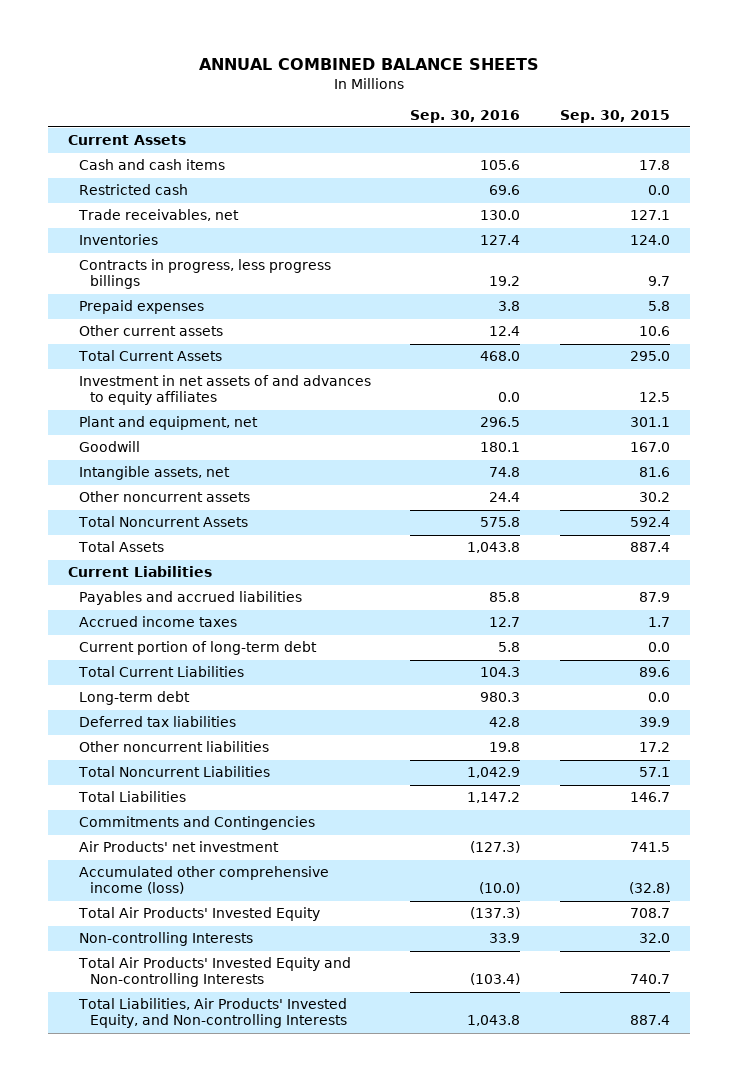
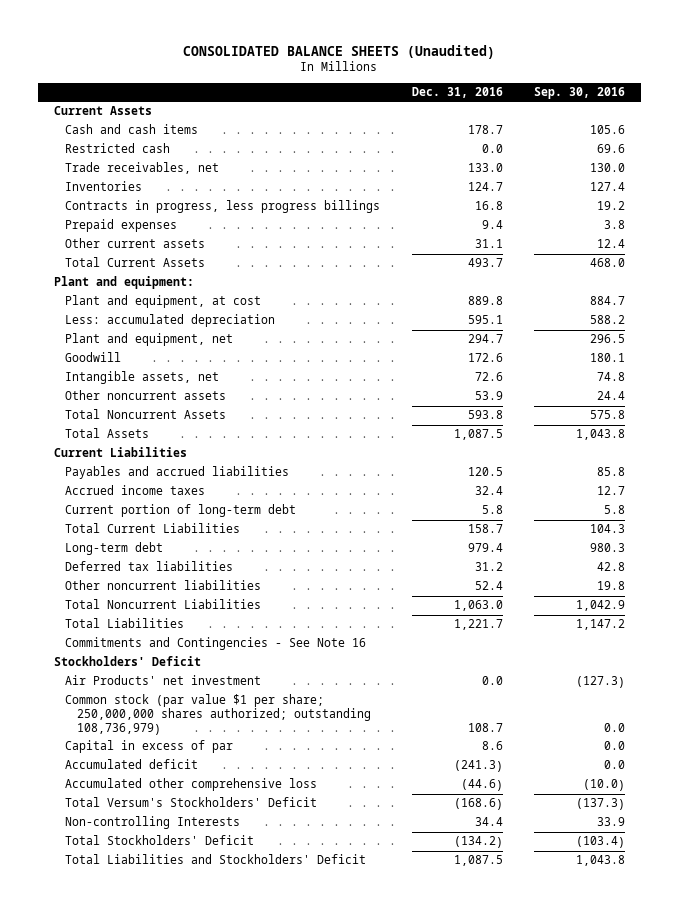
[198,57,539,70] ANNUAL COMBINED BALANCE SHEETS -> [183,44,496,59] CONSOLIDATED BALANCE SHEETS (Unaudited)
[559,109,670,123] Sep. 30, 2015 -> none
none -> [411,87,503,99] Dec. 31, 2016
[78,375,371,406] Investment in net assets of and advances to equity affiliates -> none
none -> [53,276,194,290] Plant and equipment:
none -> [65,295,262,309] Plant and equipment, at cost
none -> [65,314,276,328] Less: accumulated depreciation
[78,816,315,831] Commitments and Contingencies -> [65,637,367,651] Commitments and Contingencies - See Note 16
none -> [53,656,201,667] Stockholders' Deficit
none -> [65,694,371,735] Common stock (par value $1 per share; 250,000,000 shares authorized; outstanding 108,736,979)
none -> [65,740,234,754] Capital in excess of par
none -> [65,759,199,770] Accumulated deficit
[78,866,329,895] Accumulated other comprehensive income (loss) -> [65,778,318,792] Accumulated other comprehensive loss
[77,907,320,922] Total Air Products' Invested Equity -> [65,797,318,808] Total Versum's Stockholders' Deficit
[77,957,351,988] Total Air Products' Invested Equity and Non-controlling Interests -> [65,835,255,846] Total Stockholders' Deficit
[77,998,347,1029] Total Liabilities, Air Products' Invested Equity, and Non-controlling Interests -> [65,854,367,865] Total Liabilities and Stockholders' Deficit

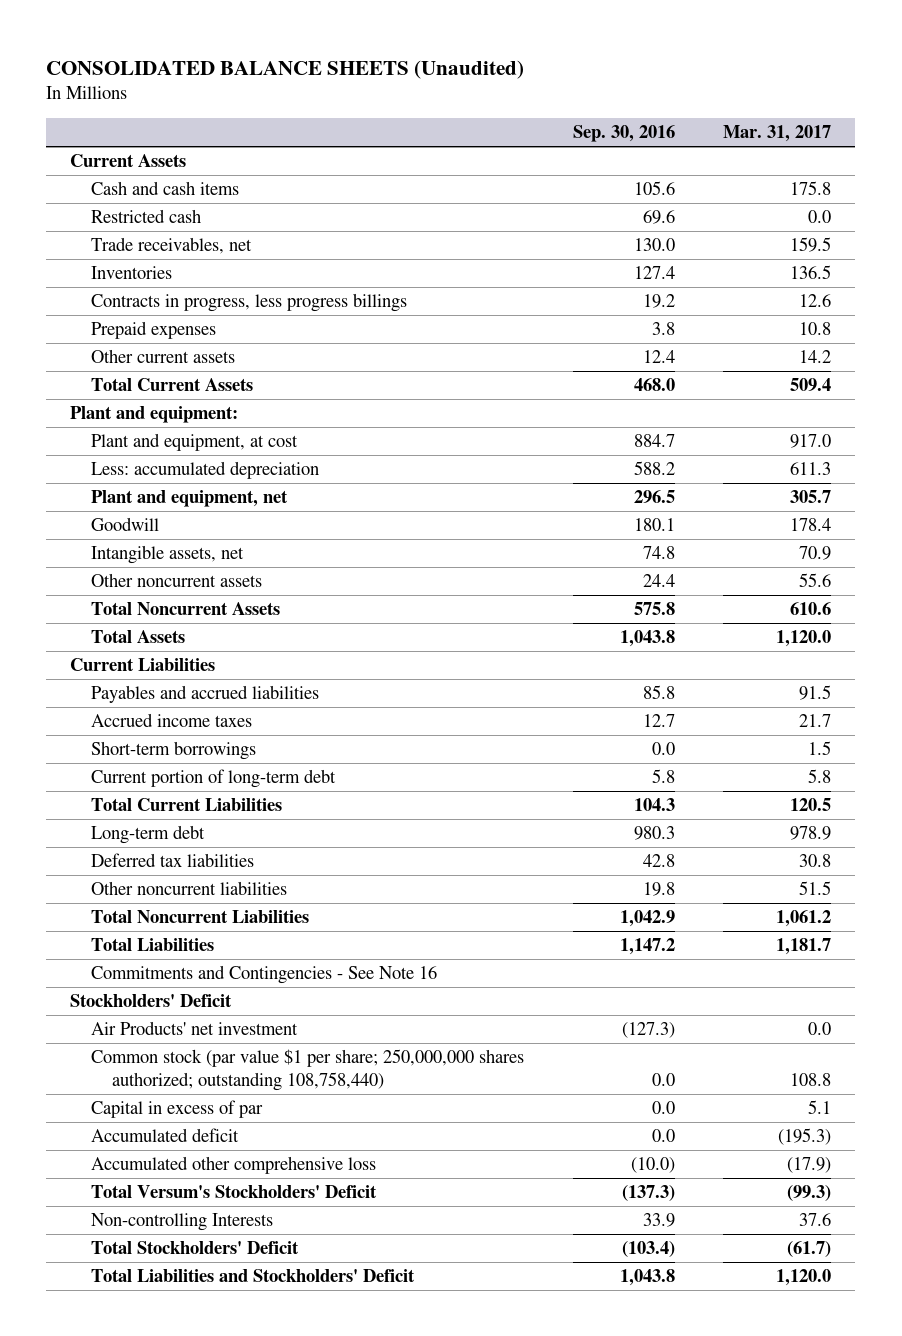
[411,87,503,99] Dec. 31, 2016 -> none
none -> [723,125,832,143] Mar. 31, 2017
none -> [91,741,257,761] Short-term borrowings
[65,694,371,735] Common stock (par value $1 per share; 250,000,000 shares authorized; outstanding 108,736,979) -> [91,1049,525,1091] Common stock (par value $1 per share; 250,000,000 shares authorized; outstanding 108,758,440)

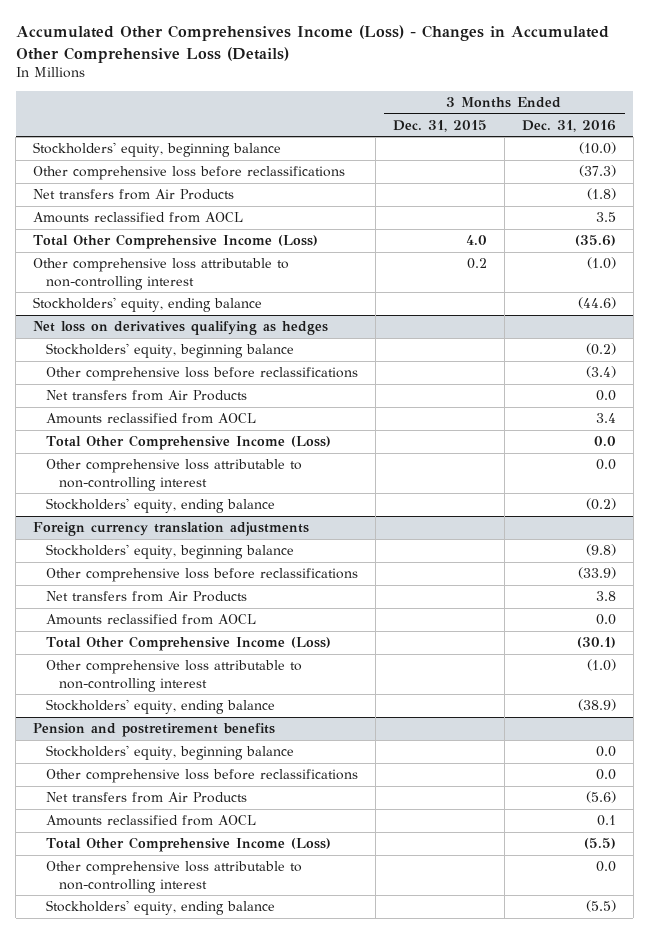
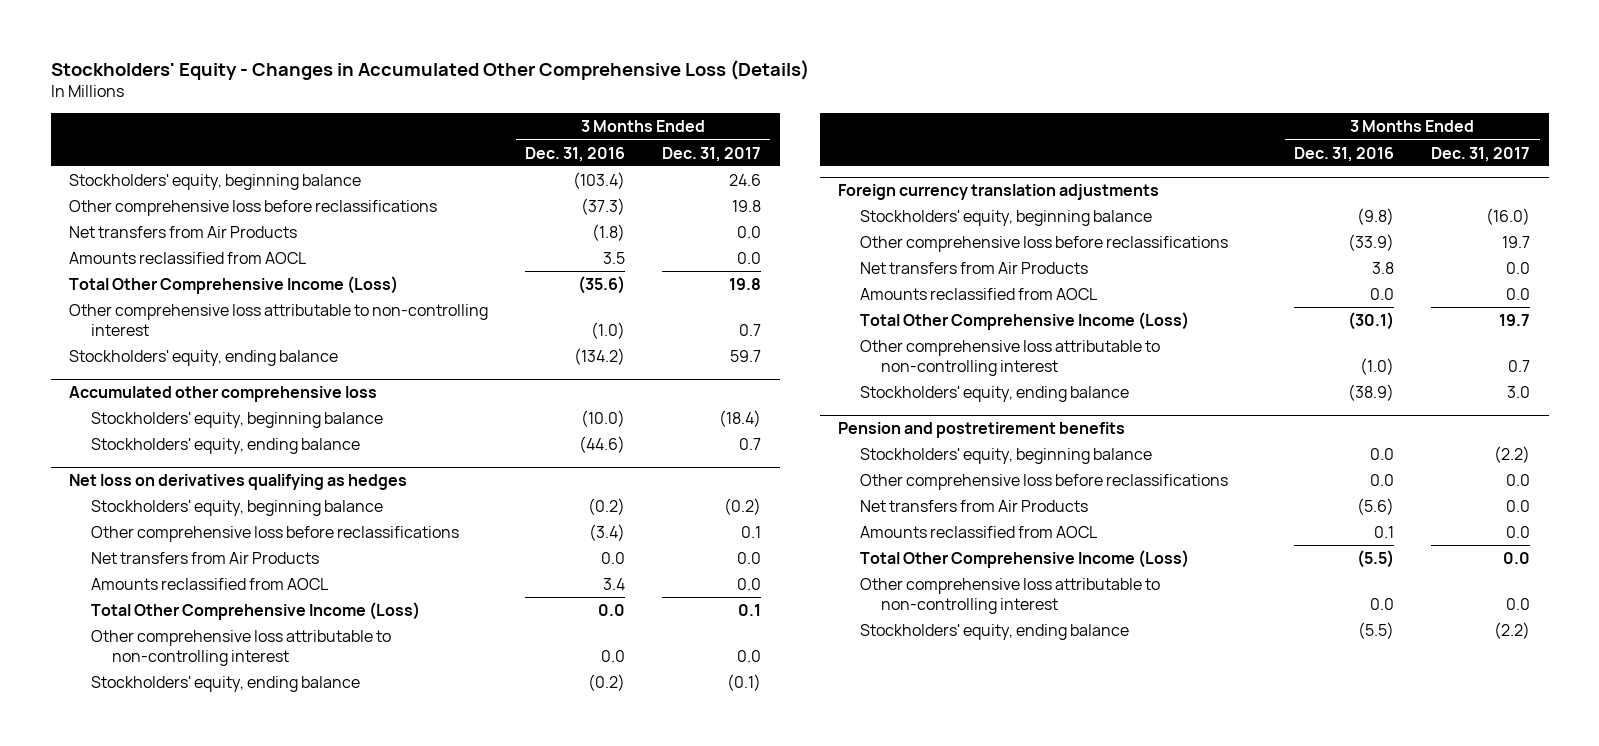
[15,25,609,63] Accumulated Other Comprehensives Income (Loss) - Changes in Accumulated Other Comprehensive Loss (Details) -> [50,59,809,80] Stockholders' Equity - Changes in Accumulated Other Comprehensive Loss (Details)
[392,119,487,132] Dec. 31, 2015 -> none
none -> [662,146,762,162] Dec. 31, 2017
[578,142,616,155] (10.0) -> [573,172,626,190] (103.4)
none -> [69,350,339,367] Stockholders' equity, ending balance
none -> [69,386,378,403] Accumulated other comprehensive loss
none -> [90,412,383,429] Stockholders' equity, beginning balance

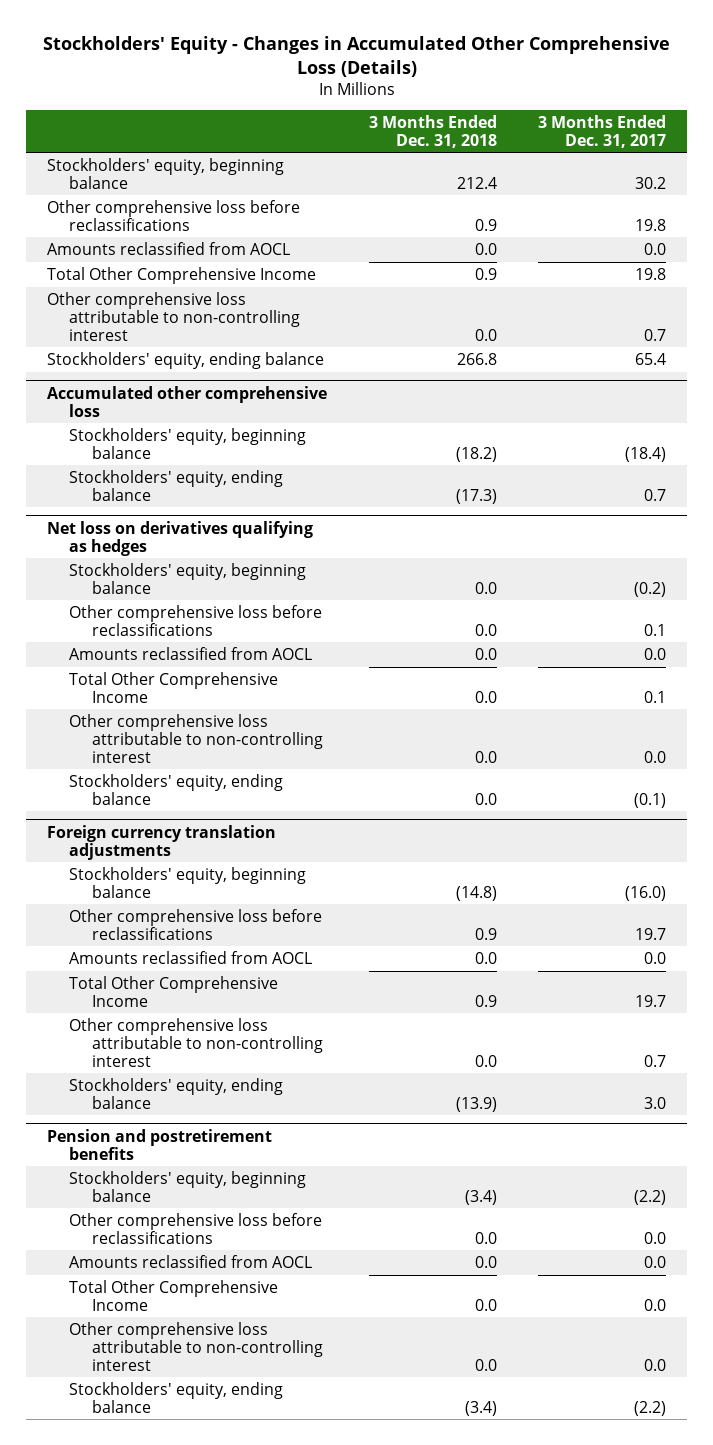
[525,146,626,162] Dec. 31, 2016 -> none
none -> [368,114,497,148] 3 Months Ended Dec. 31, 2018
[729,174,762,187] 24.6 -> [635,176,667,189] 30.2
[69,226,298,239] Net transfers from Air Products -> none
[69,276,399,295] Total Other Comprehensive Income (Loss) -> [46,266,316,284] Total Other Comprehensive Income
[730,350,762,363] 59.7 -> [635,352,667,365] 65.4
[90,552,319,565] Net transfers from Air Products -> none
[90,602,420,621] Total Other Comprehensive Income (Loss) -> [69,671,279,703] Total Other Comprehensive Income
[859,262,1088,275] Net transfers from Air Products -> none
[859,312,1189,331] Total Other Comprehensive Income (Loss) -> [69,975,279,1007] Total Other Comprehensive Income
[859,500,1088,513] Net transfers from Air Products -> none
[859,550,1189,569] Total Other Comprehensive Income (Loss) -> [69,1279,279,1311] Total Other Comprehensive Income

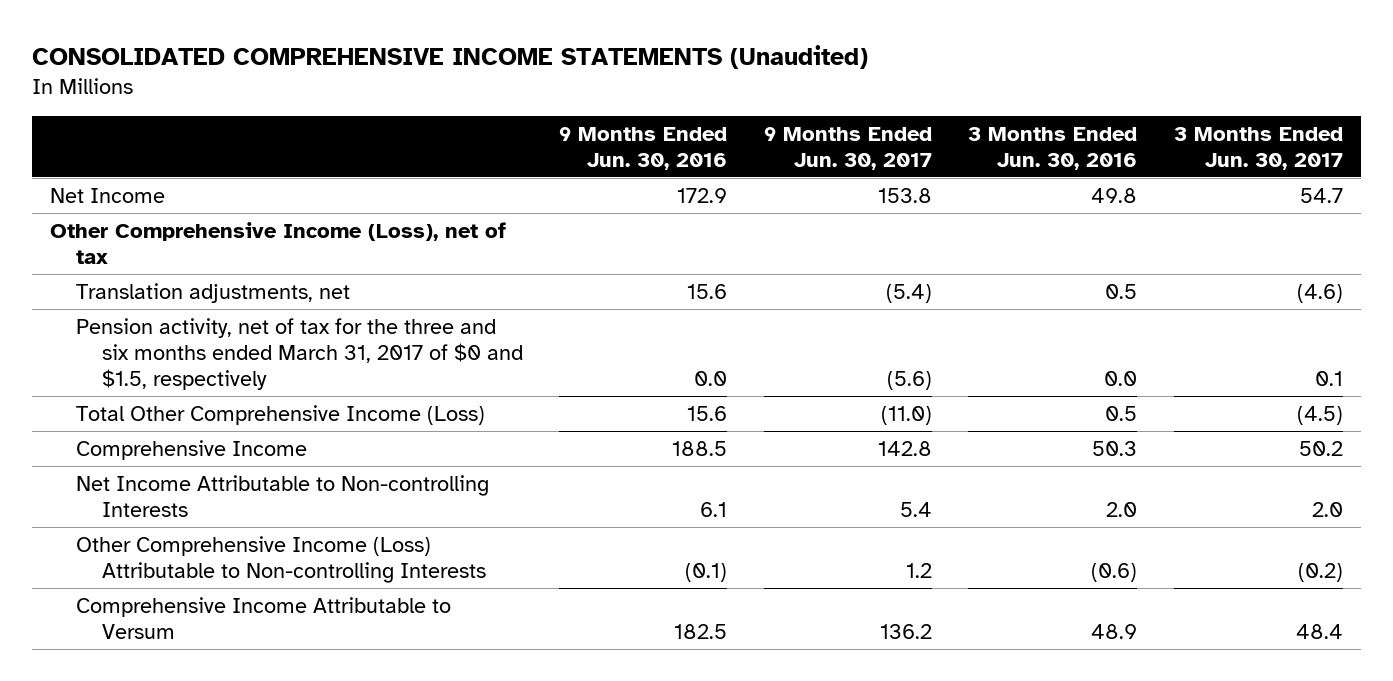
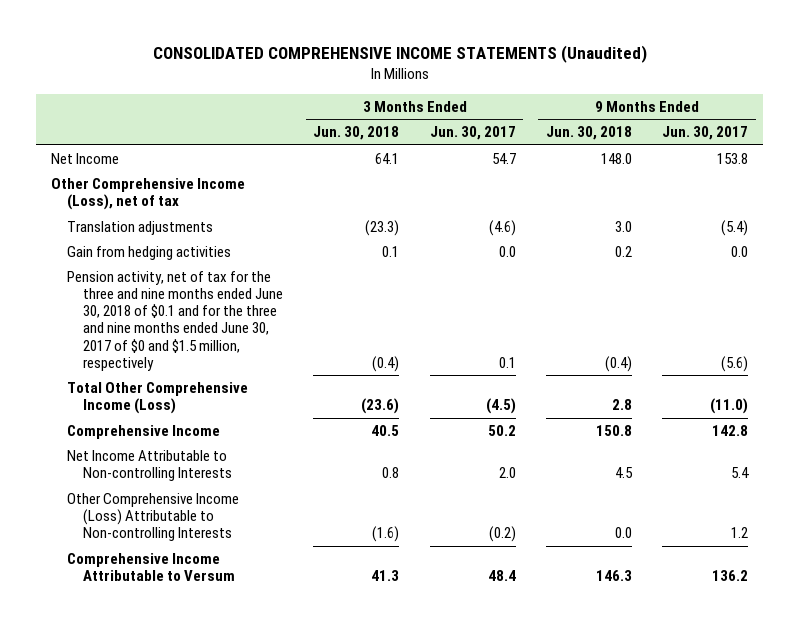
[559,126,728,170] 9 Months Ended Jun. 30, 2016 -> none
[968,126,1138,170] 3 Months Ended Jun. 30, 2016 -> none
none -> [313,126,400,141] Jun. 30, 2018
none -> [545,126,632,141] Jun. 30, 2018
[76,282,351,303] Translation adjustments, net -> [67,220,214,235] Translation adjustments
none -> [67,245,232,260] Gain from hedging activities
[76,317,523,390] Pension activity, net of tax for the three and six months ended March 31, 2017 of $0 and $1.5, respectively -> [67,270,284,371] Pension activity, net of tax for the three and nine months ended June 30, 2018 of $0.1 and for the three and nine months ended June 30, 2017 of $0 and $1.5 million, respectively

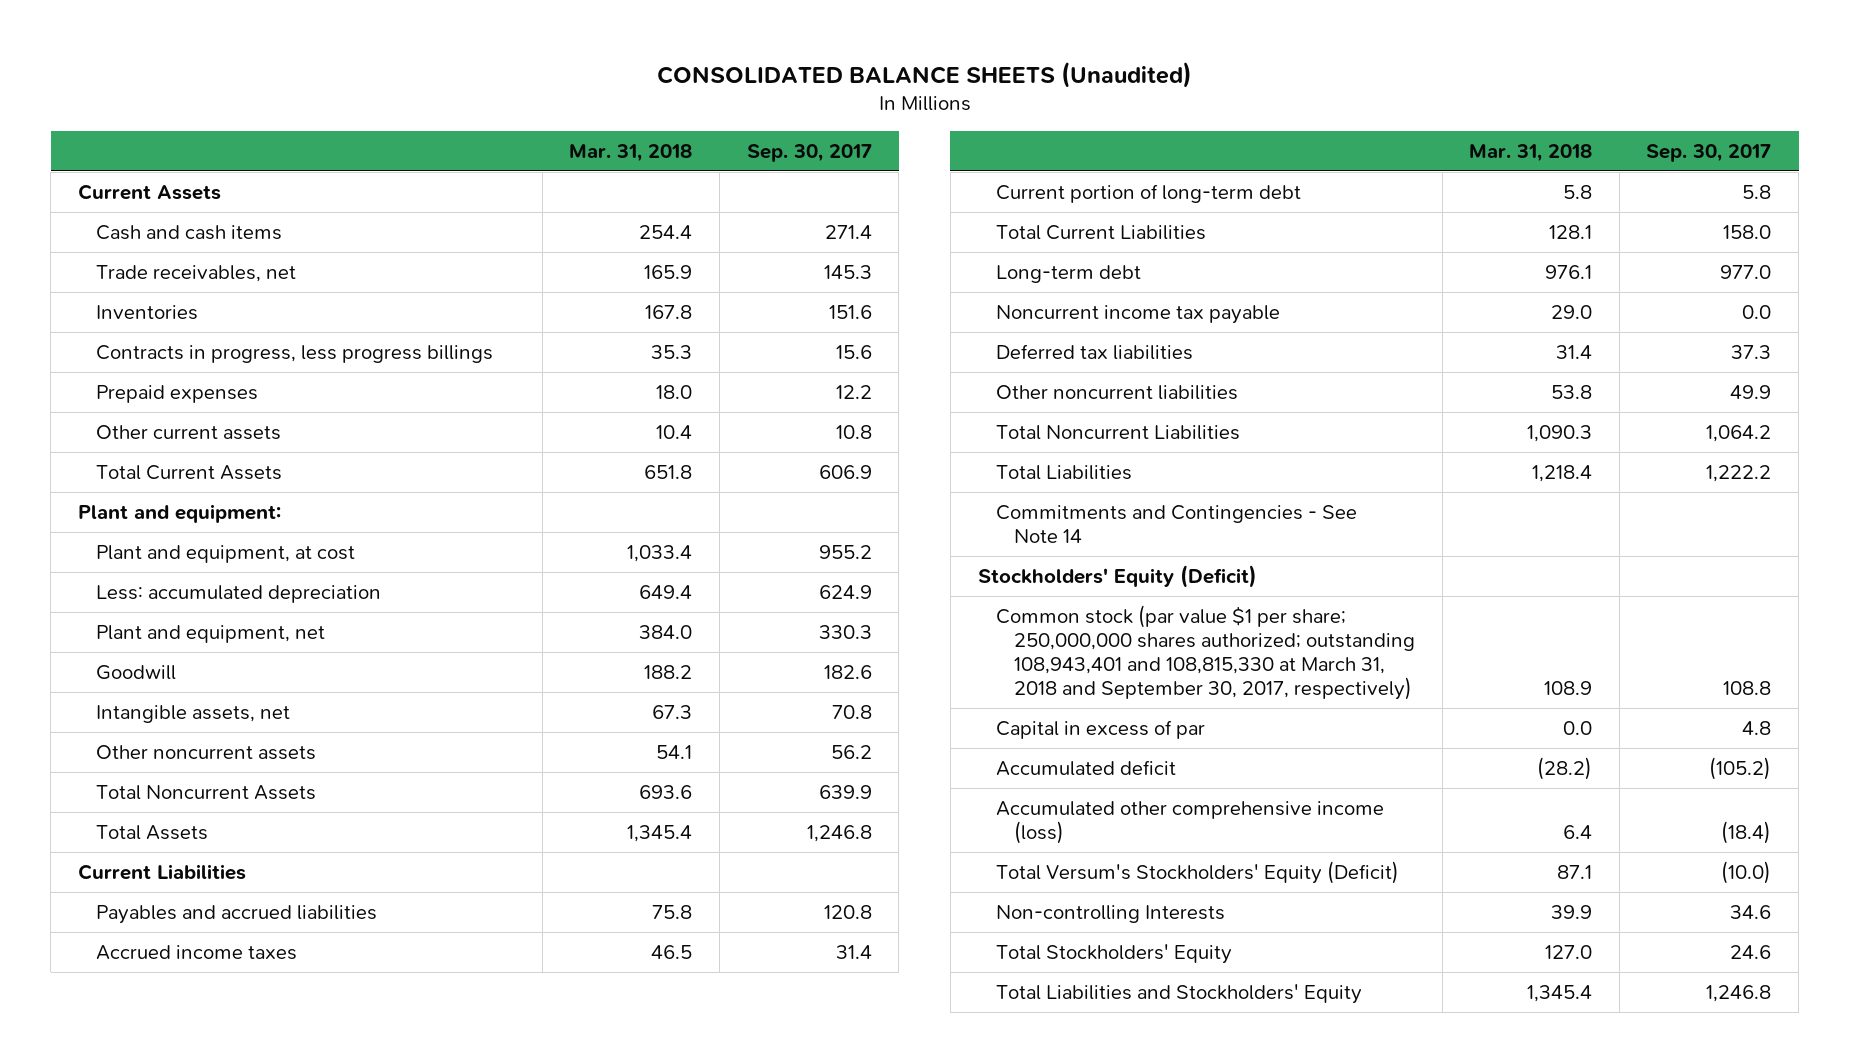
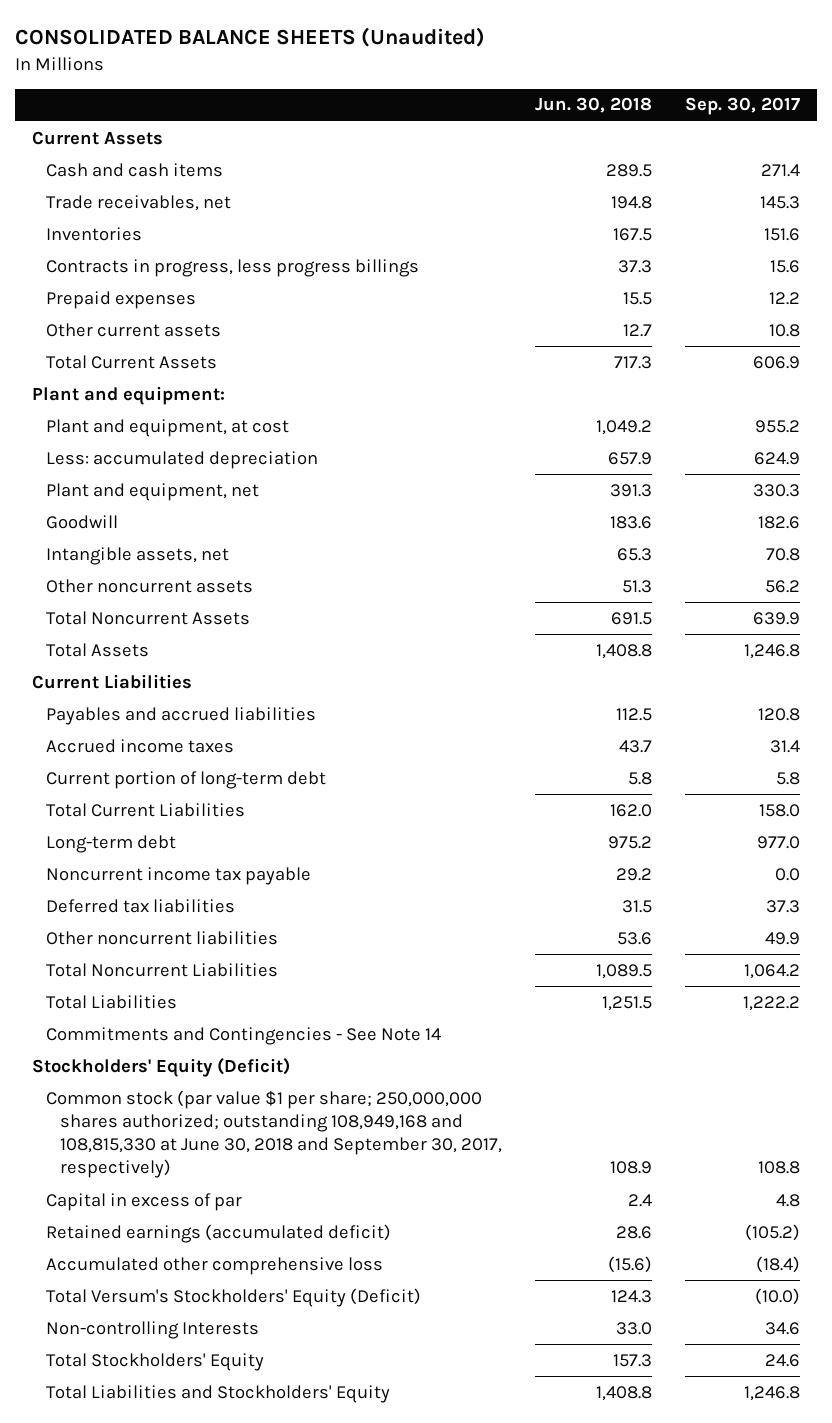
[569,143,693,162] Mar. 31, 2018 -> none
none -> [535,97,653,114] Jun. 30, 2018
[995,604,1415,700] Common stock (par value $1 per share; 250,000,000 shares authorized; outstanding 108,943,401 and 108,815,330 at March 31, 2018 and September 30, 2017, respectively) -> [46,1089,503,1179] Common stock (par value $1 per share; 250,000,000 shares authorized; outstanding 108,949,168 and 108,815,330 at June 30, 2018 and September 30, 2017, respectively)
[995,759,1176,776] Accumulated deficit -> [46,1223,392,1243] Retained earnings (accumulated deficit)
[995,800,1384,844] Accumulated other comprehensive income (loss) -> [46,1256,384,1275] Accumulated other comprehensive loss

